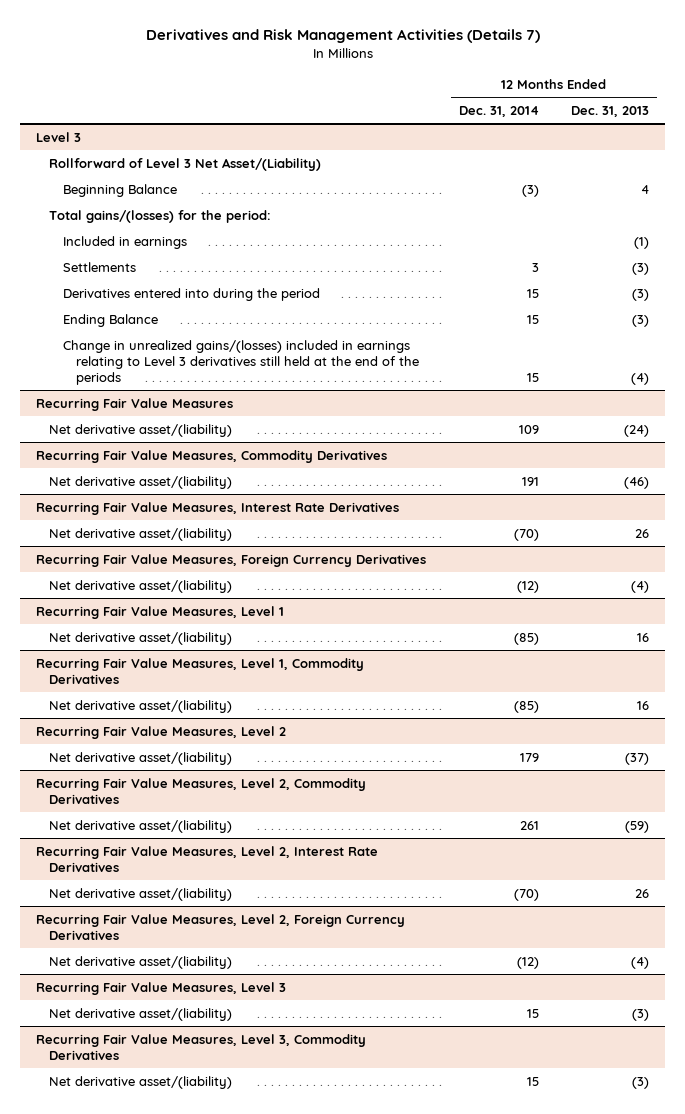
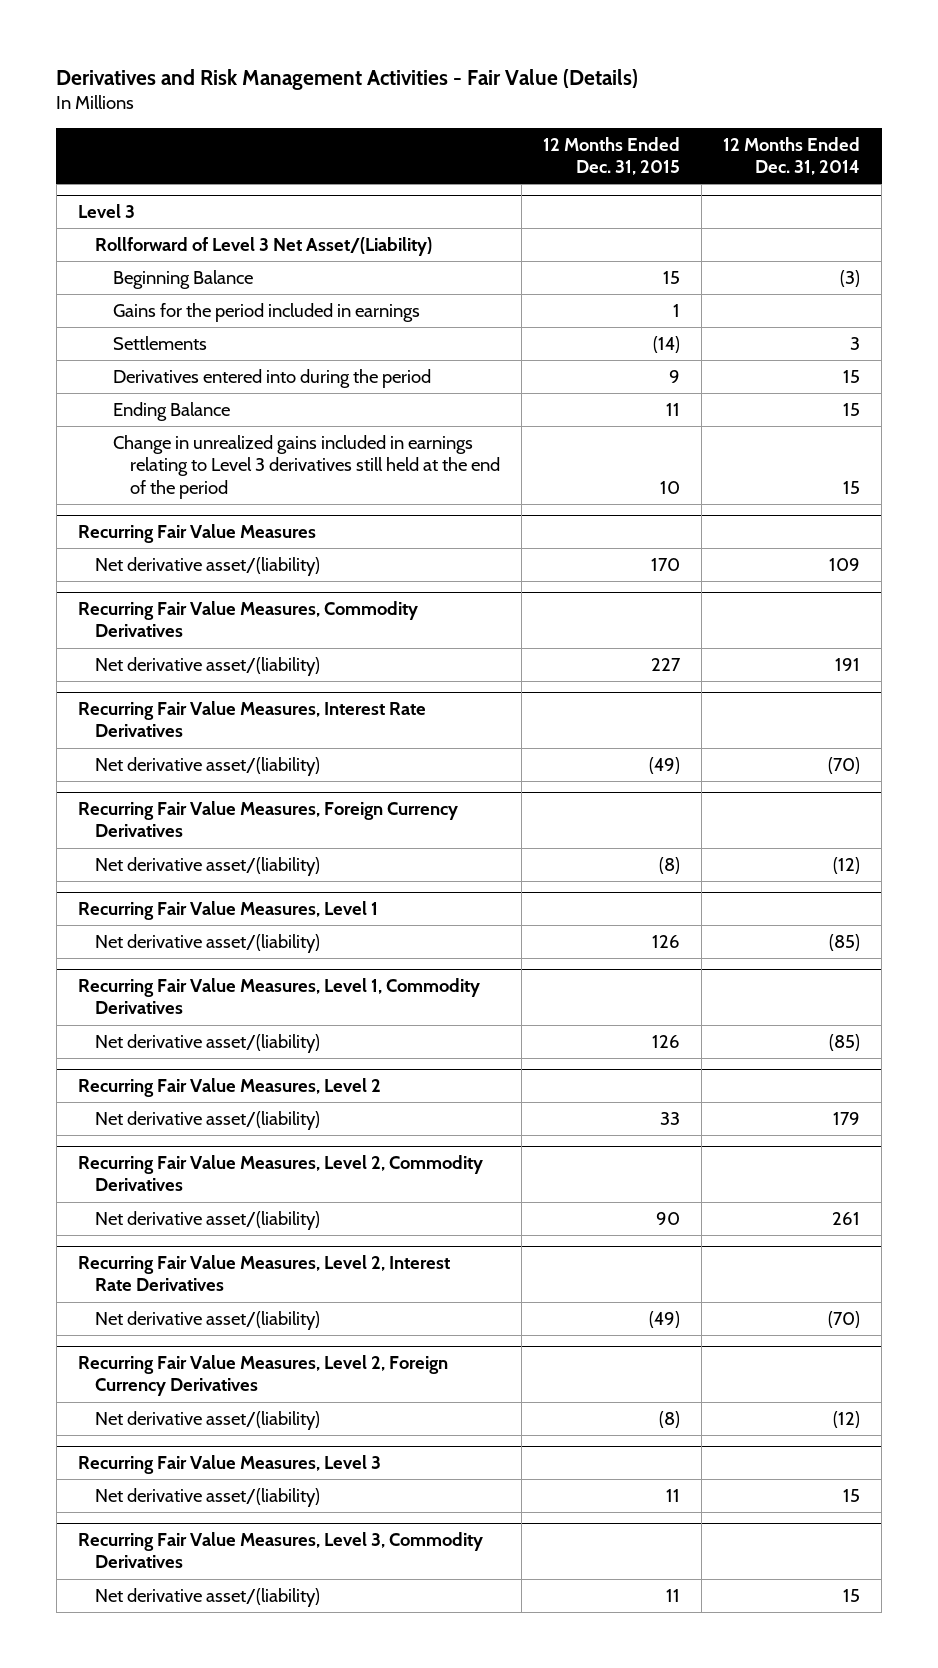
[145,29,540,44] Derivatives and Risk Management Activities (Details 7) -> [56,68,639,90] Derivatives and Risk Management Activities - Fair Value (Details)
[571,105,650,117] Dec. 31, 2013 -> none
none -> [543,136,681,176] 12 Months Ended Dec. 31, 2015
[49,209,272,223] Total gains/(losses) for the period: -> none
[62,235,187,249] Included in earnings -> [112,303,420,323] Gains for the period included in earnings
[62,339,419,385] Change in unrealized gains/(losses) included in earnings relating to Level 3 derivatives still held at the end of the periods -> [112,435,501,499] Change in unrealized gains included in earnings relating to Level 3 derivatives still held at the end of the period

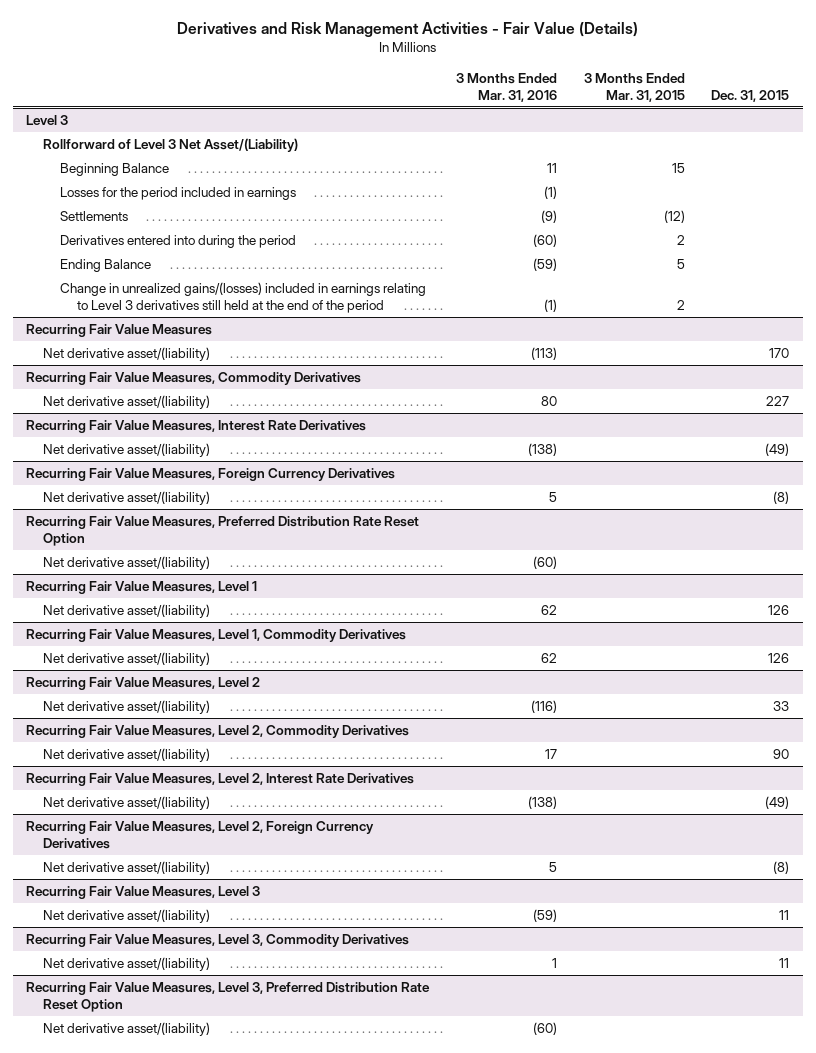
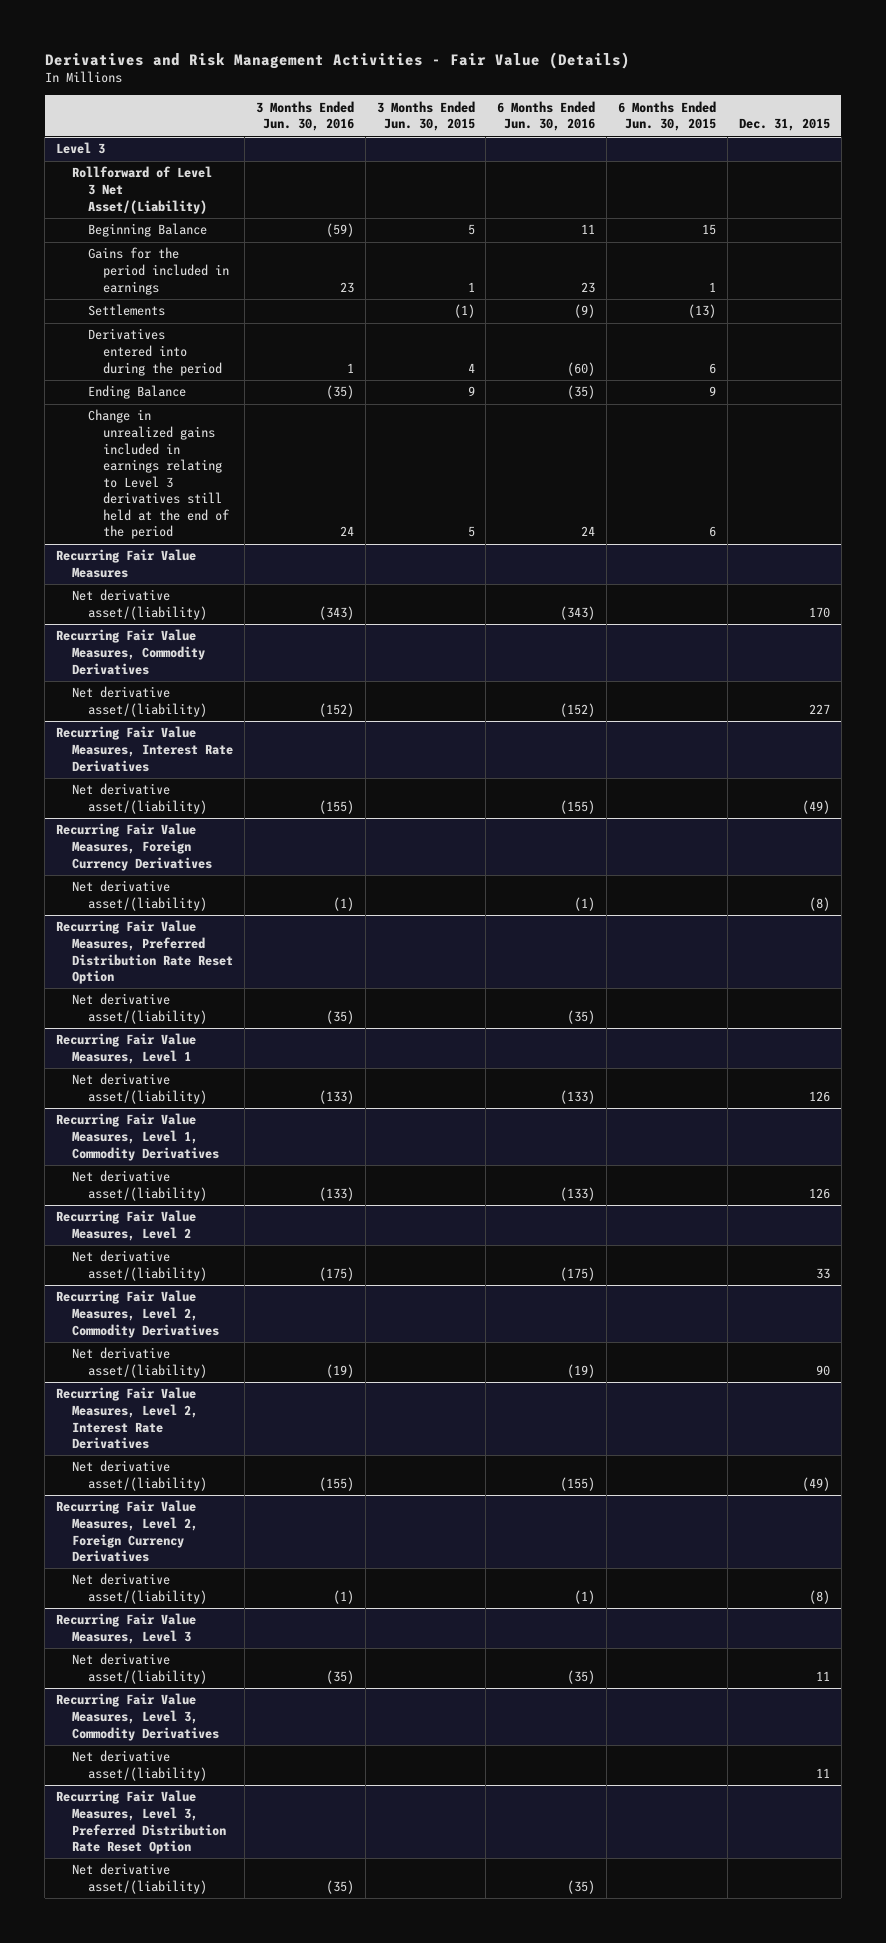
[455,72,557,102] 3 Months Ended Mar. 31, 2016 -> none
[583,72,685,102] 3 Months Ended Mar. 31, 2015 -> none
none -> [255,100,354,132] 3 Months Ended Jun. 30, 2016
none -> [376,100,475,132] 3 Months Ended Jun. 30, 2015
none -> [497,100,596,132] 6 Months Ended Jun. 30, 2016
none -> [618,100,717,132] 6 Months Ended Jun. 30, 2015
[59,186,296,200] Losses for the period included in earnings -> [87,247,230,295] Gains for the period included in earnings
[59,281,426,314] Change in unrealized gains/(losses) included in earnings relating to Level 3 derivatives still held at the end of the period -> [87,409,231,540] Change in unrealized gains included in earnings relating to Level 3 derivatives still held at the end of the period

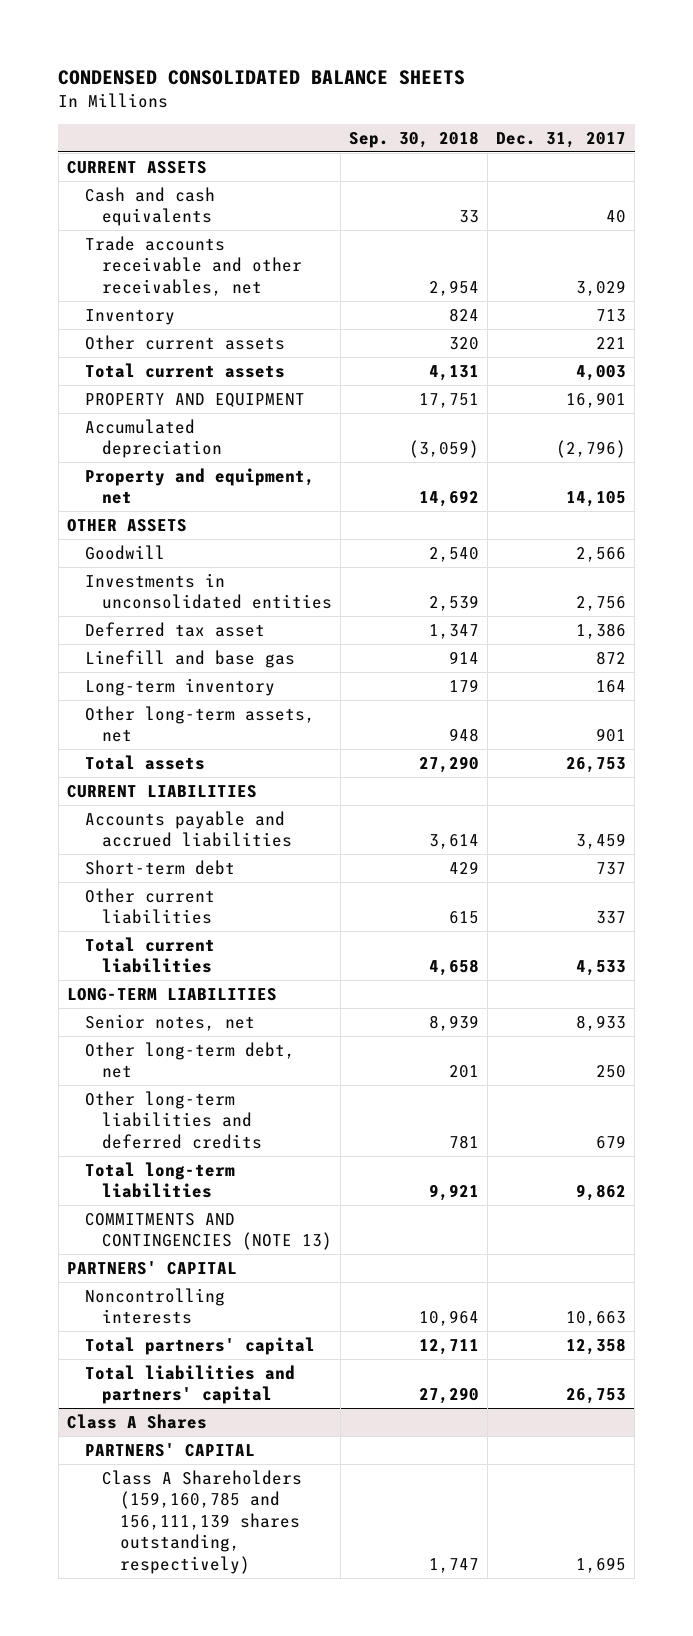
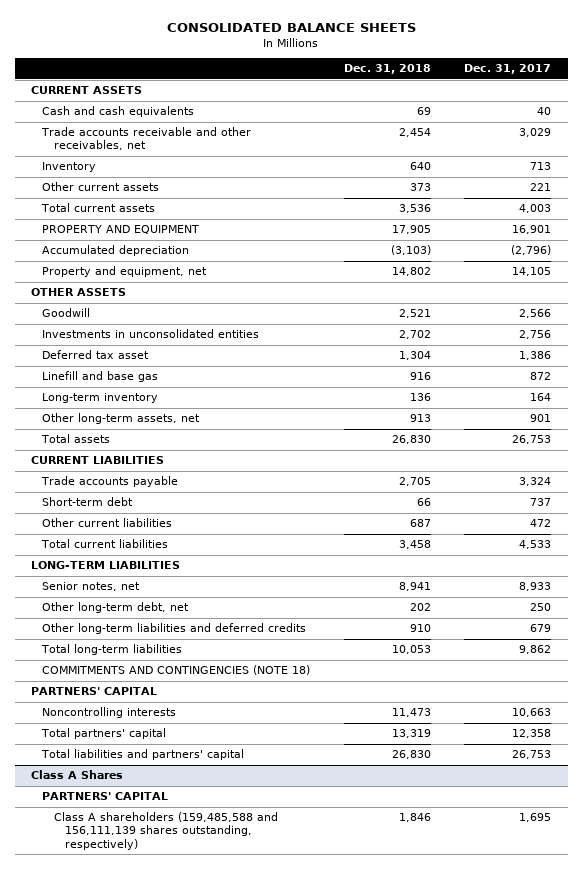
[58,70,466,86] CONDENSED CONSOLIDATED BALANCE SHEETS -> [167,22,417,32] CONSOLIDATED BALANCE SHEETS
[349,130,480,148] Sep. 30, 2018 -> none
none -> [343,64,431,75] Dec. 31, 2018
[84,810,293,848] Accounts payable and accrued liabilities -> none
none -> [41,476,179,488] Trade accounts payable
[596,911,627,925] 337 -> [530,519,552,528] 472
[84,1212,333,1251] COMMITMENTS AND CONTINGENCIES (NOTE 13) -> [42,665,311,676] COMMITMENTS AND CONTINGENCIES (NOTE 18)
[102,1469,303,1574] Class A Shareholders (159,160,785 and 156,111,139 shares outstanding, respectively) -> [53,812,278,850] Class A shareholders (159,485,588 and 156,111,139 shares outstanding, respectively)

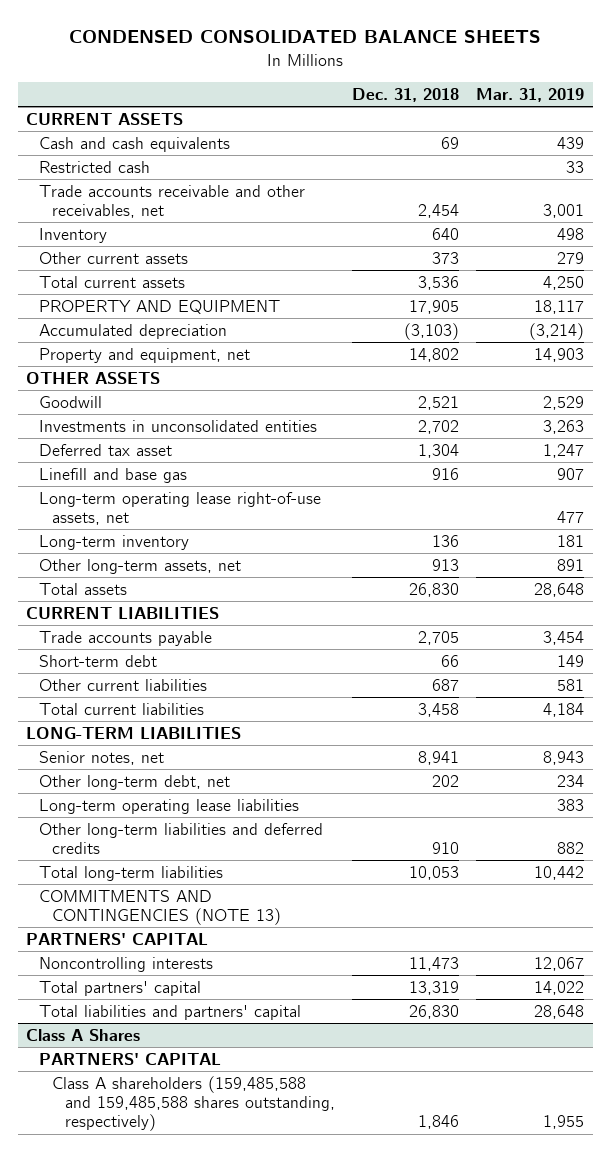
[167,22,417,32] CONSOLIDATED BALANCE SHEETS -> [69,30,542,44] CONDENSED CONSOLIDATED BALANCE SHEETS
[464,64,552,75] Dec. 31, 2017 -> none
none -> [476,87,585,102] Mar. 31, 2019
none -> [39,160,151,173] Restricted cash
none -> [39,491,322,526] Long-term operating lease right-of-use assets, net
none -> [39,798,300,814] Long-term operating lease liabilities
[42,665,311,676] COMMITMENTS AND CONTINGENCIES (NOTE 18) -> [39,889,282,926] COMMITMENTS AND CONTINGENCIES (NOTE 13)
[53,812,278,850] Class A shareholders (159,485,588 and 156,111,139 shares outstanding, respectively) -> [52,1075,336,1132] Class A shareholders (159,485,588 and 159,485,588 shares outstanding, respectively)

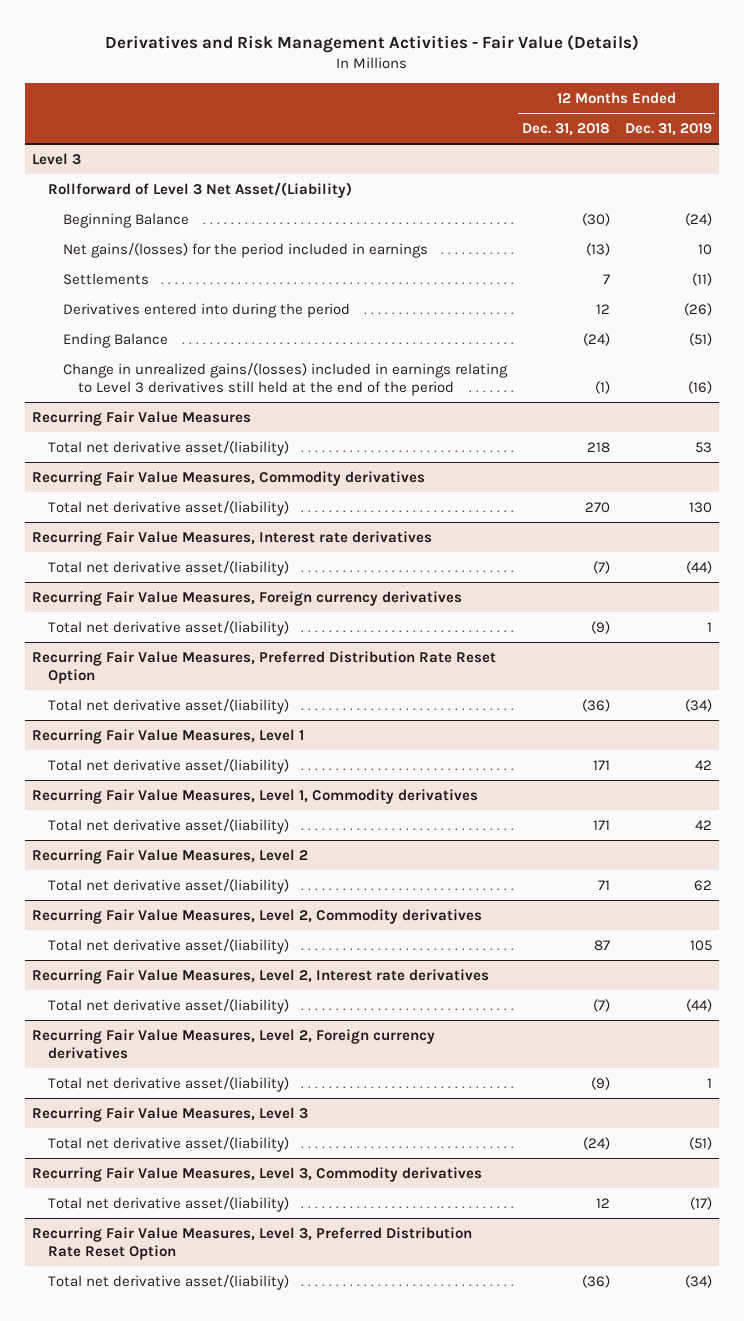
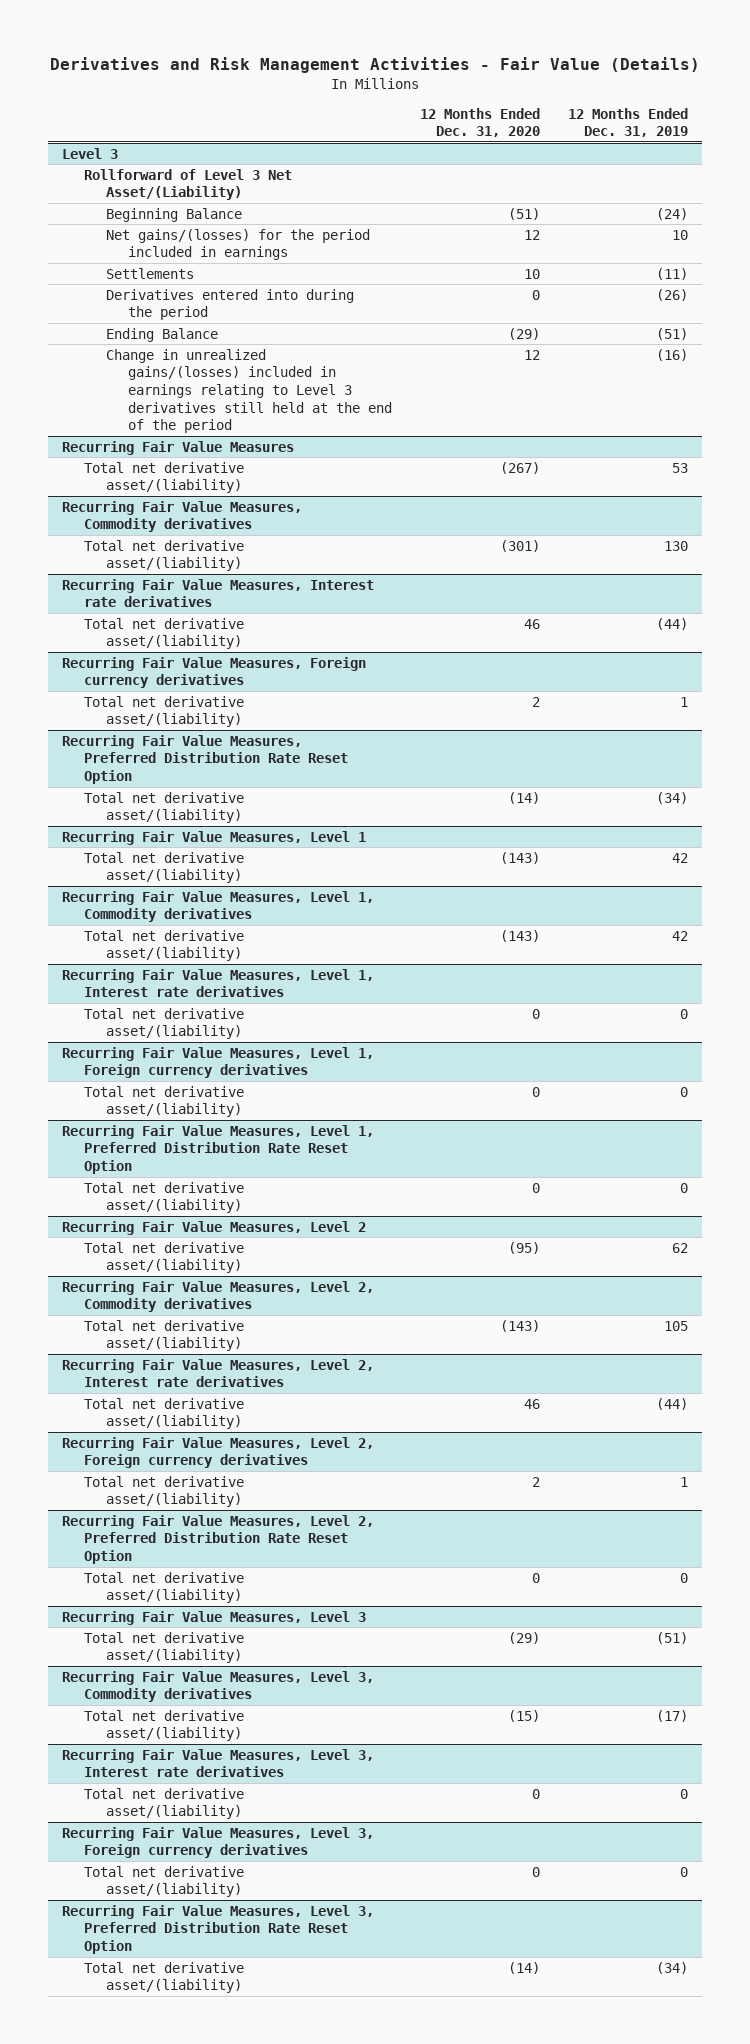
[521,122,610,136] Dec. 31, 2018 -> none
none -> [419,107,540,138] 12 Months Ended Dec. 31, 2020
none -> [62,968,375,998] Recurring Fair Value Measures, Level 1, Interest rate derivatives
none -> [84,1007,245,1040] Total net derivative asset/(liability)
none -> [62,1046,375,1079] Recurring Fair Value Measures, Level 1, Foreign currency derivatives
none -> [84,1085,245,1118] Total net derivative asset/(liability)
none -> [62,1124,375,1175] Recurring Fair Value Measures, Level 1, Preferred Distribution Rate Reset Option
none -> [84,1181,245,1214] Total net derivative asset/(liability)
none -> [62,1514,375,1565] Recurring Fair Value Measures, Level 2, Preferred Distribution Rate Reset Option
none -> [84,1571,245,1604] Total net derivative asset/(liability)
none -> [62,1748,375,1778] Recurring Fair Value Measures, Level 3, Interest rate derivatives
none -> [84,1787,245,1820] Total net derivative asset/(liability)
none -> [62,1826,375,1859] Recurring Fair Value Measures, Level 3, Foreign currency derivatives
none -> [84,1865,245,1898] Total net derivative asset/(liability)

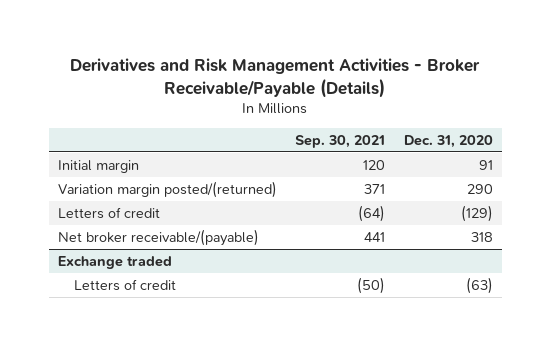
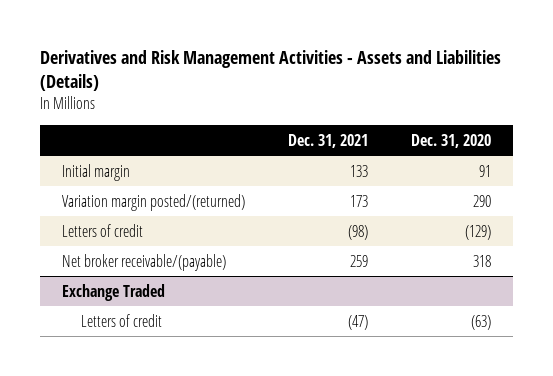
[70,58,481,98] Derivatives and Risk Management Activities - Broker Receivable/Payable (Details) -> [39,50,501,92] Derivatives and Risk Management Activities - Assets and Liabilities (Details)
[295,134,386,148] Sep. 30, 2021 -> none
none -> [287,133,368,148] Dec. 31, 2021
[57,255,172,269] Exchange traded -> [61,283,165,301] Exchange Traded

